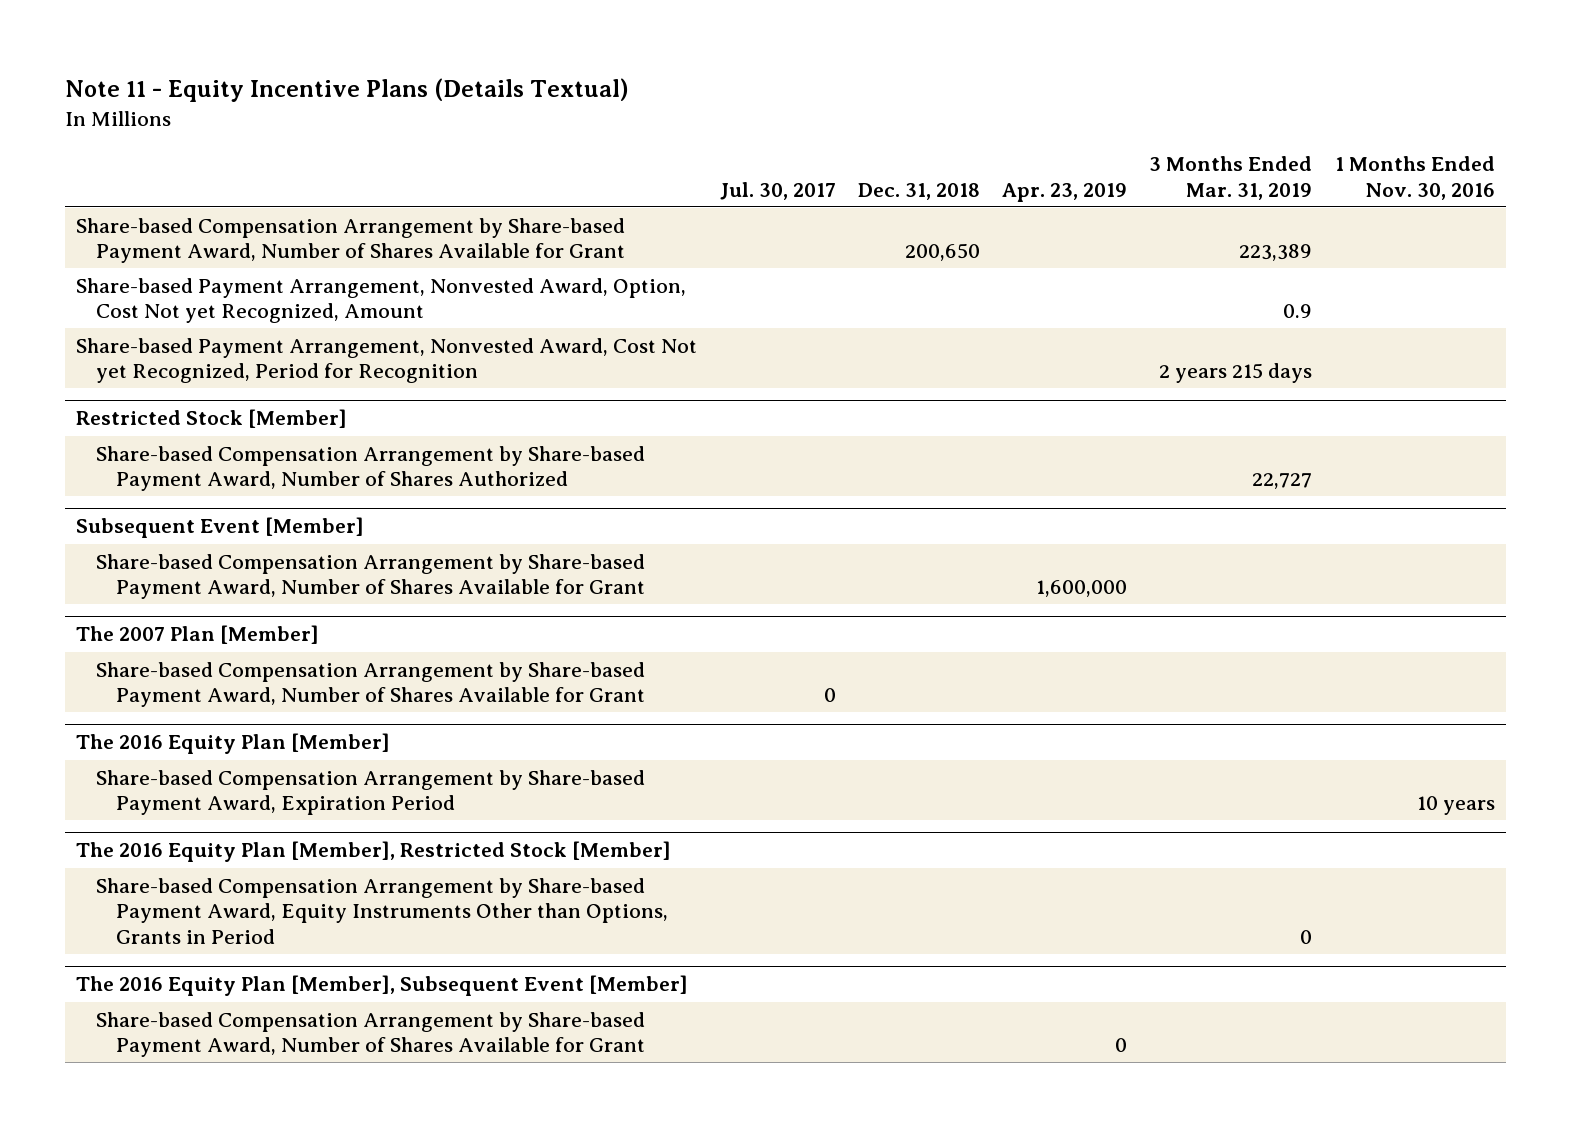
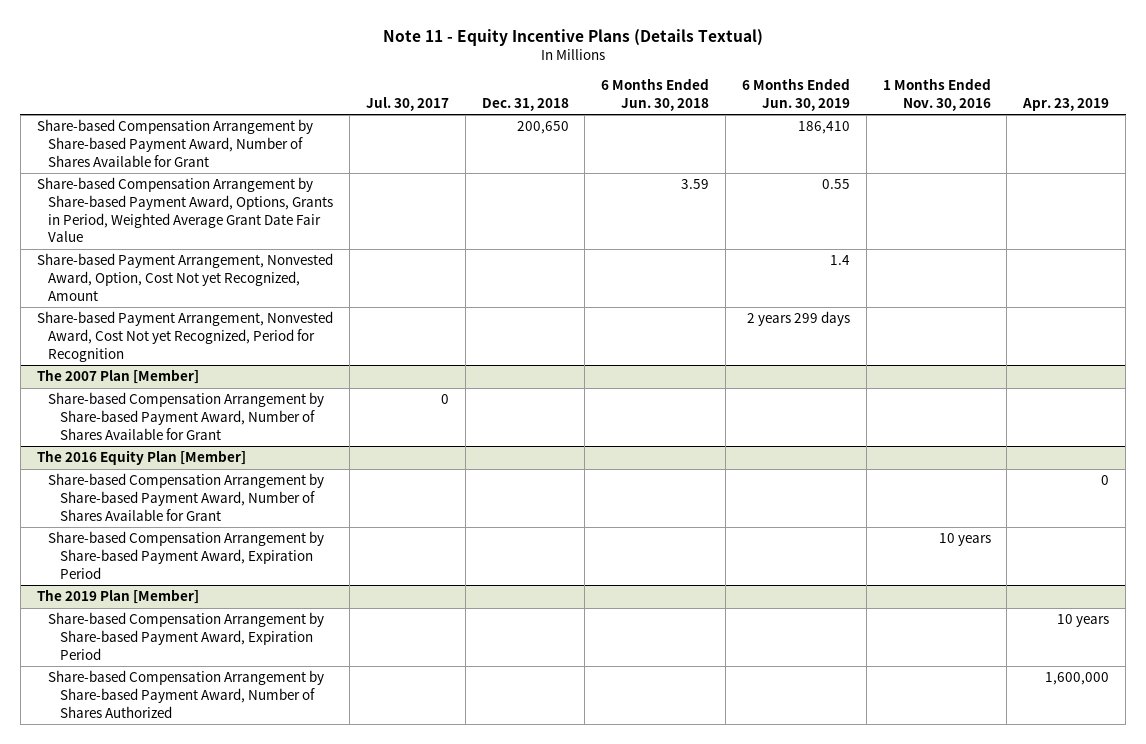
[1149,156,1313,200] 3 Months Ended Mar. 31, 2019 -> none
none -> [601,77,710,111] 6 Months Ended Jun. 30, 2018
none -> [741,77,850,111] 6 Months Ended Jun. 30, 2019
none -> [36,177,334,243] Share-based Compensation Arrangement by Share-based Payment Award, Options, Grants in Period, Weighted Average Grant Date Fair Value
[76,409,348,429] Restricted Stock [Member] -> none
[95,445,645,492] Share-based Compensation Arrangement by Share-based Payment Award, Number of Shares Authorized -> none
[76,517,365,539] Subsequent Event [Member] -> none
[95,553,645,600] Share-based Compensation Arrangement by Share-based Payment Award, Number of Shares Available for Grant -> none
none -> [48,473,325,521] Share-based Compensation Arrangement by Share-based Payment Award, Number of Shares Available for Grant
[76,841,672,863] The 2016 Equity Plan [Member], Restricted Stock [Member] -> none
[95,877,668,944] Share-based Compensation Arrangement by Share-based Payment Award, Equity Instruments Other than Options, Grants in Period -> none
[76,975,689,997] The 2016 Equity Plan [Member], Subsequent Event [Member] -> none
[95,1011,645,1058] Share-based Compensation Arrangement by Share-based Payment Award, Number of Shares Available for Grant -> none
none -> [36,589,199,605] The 2019 Plan [Member]
none -> [48,612,325,660] Share-based Compensation Arrangement by Share-based Payment Award, Expiration Period
none -> [48,670,325,718] Share-based Compensation Arrangement by Share-based Payment Award, Number of Shares Authorized

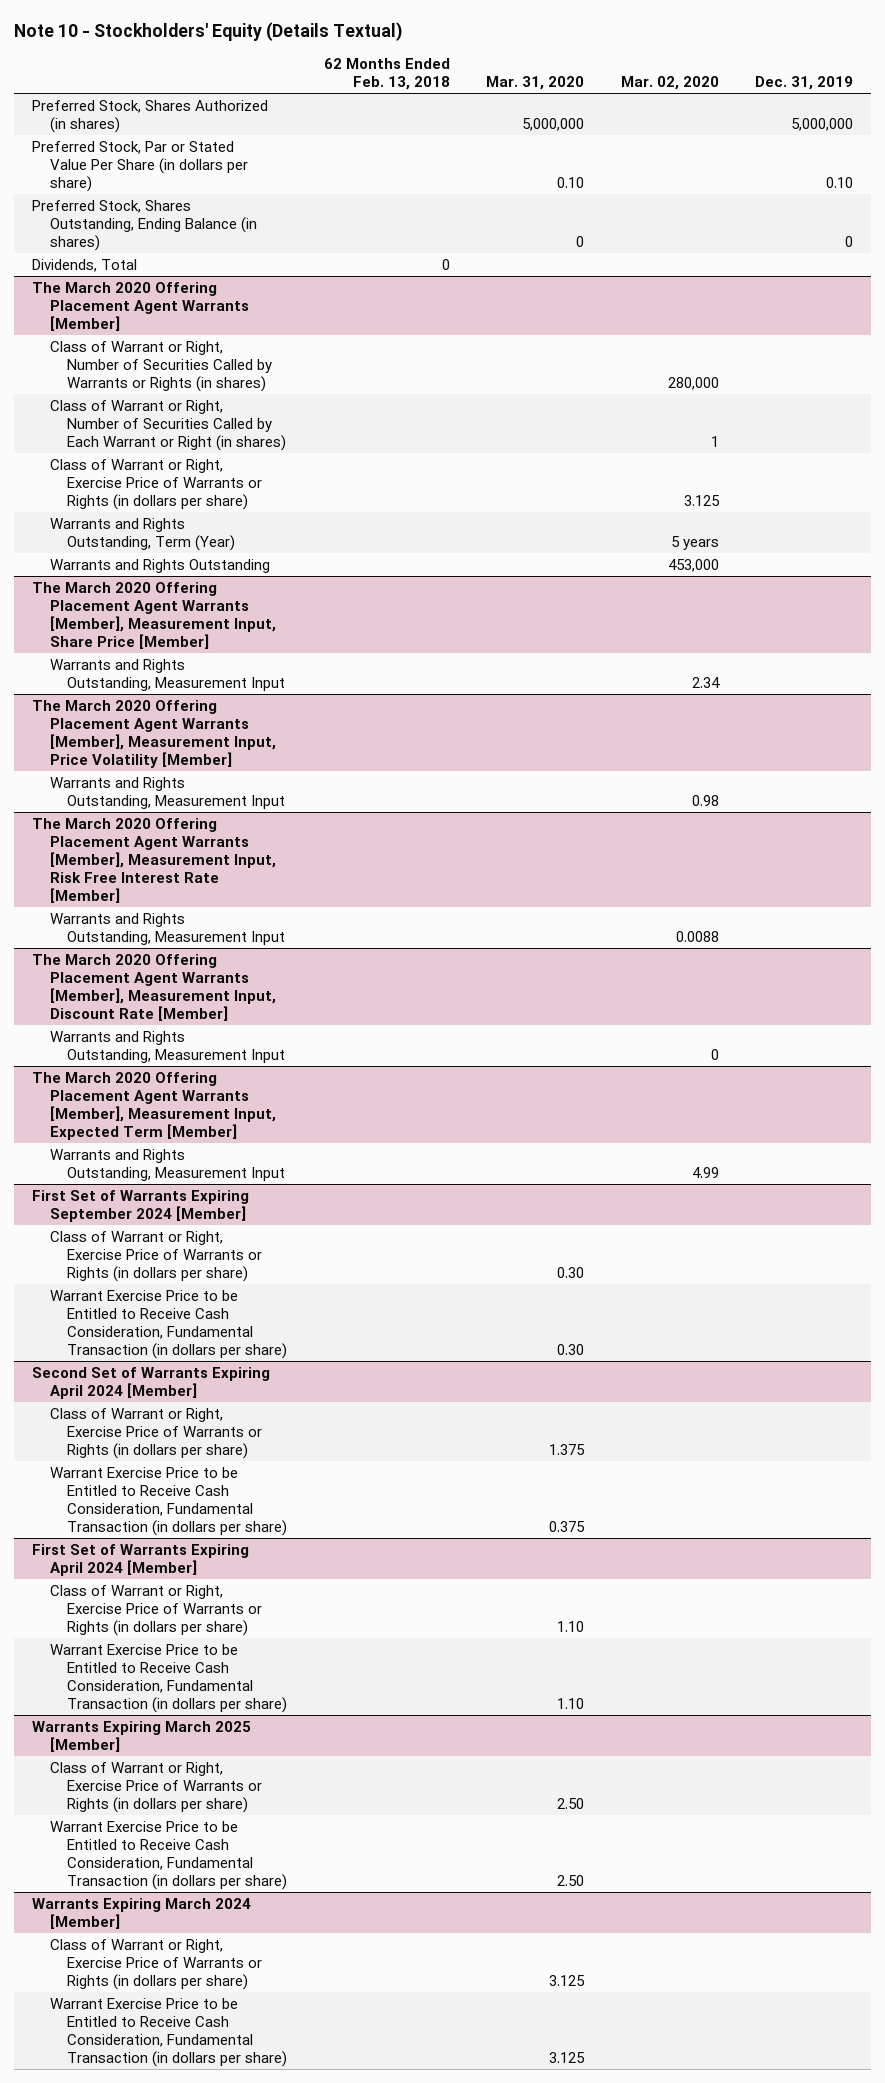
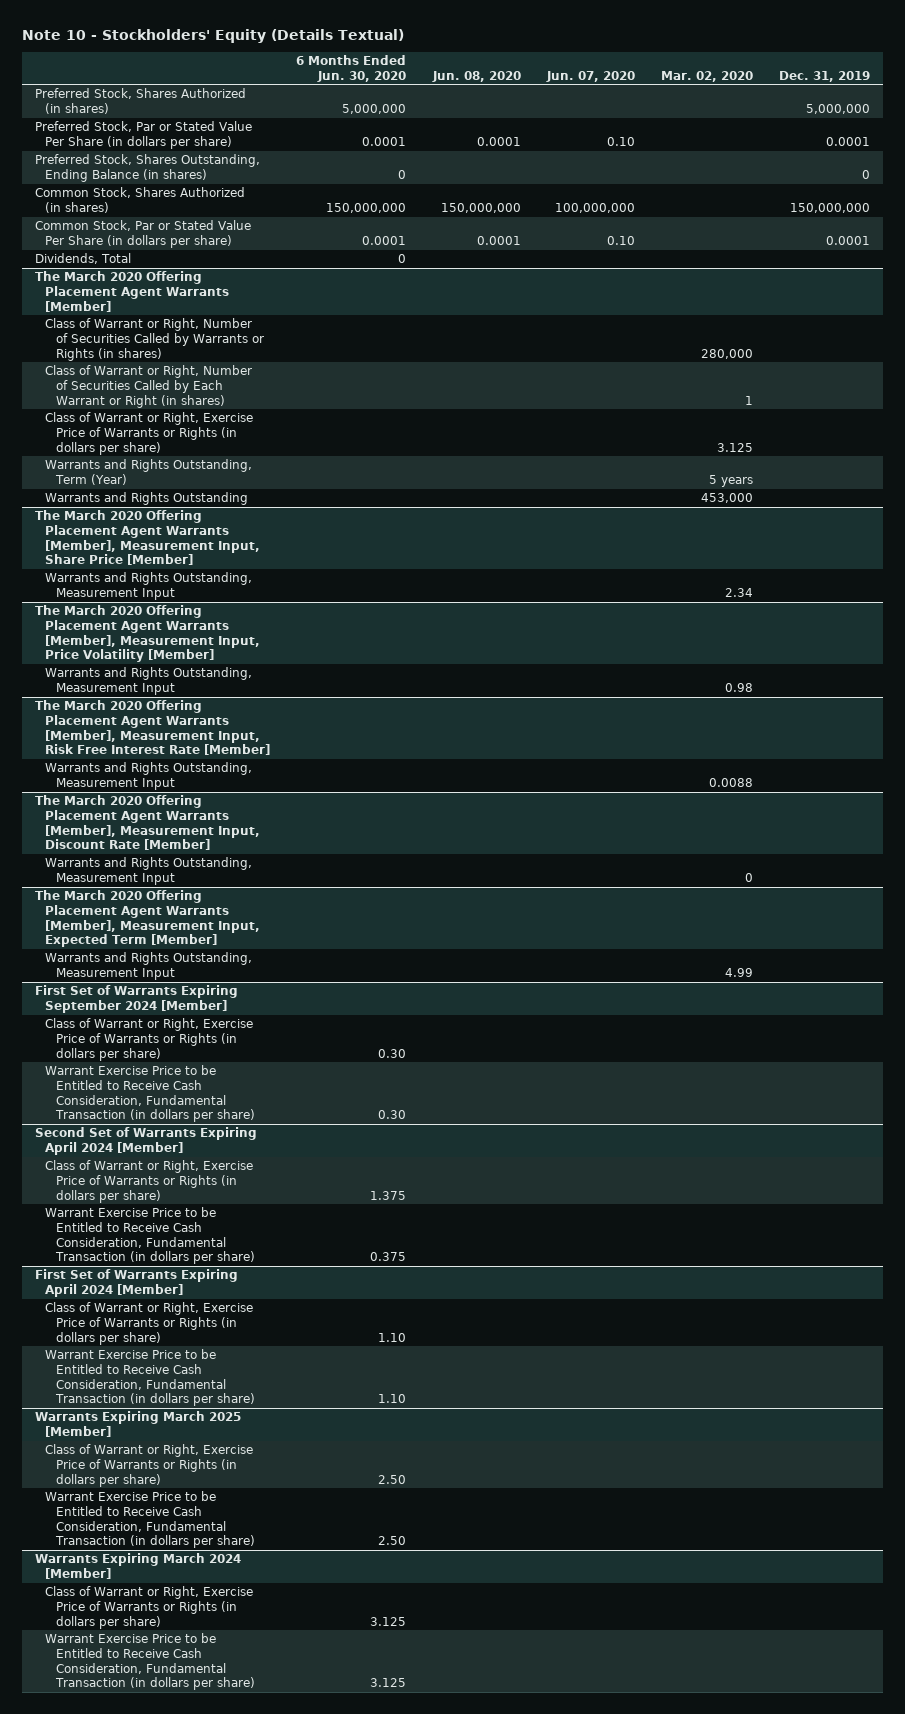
[323,58,450,91] 62 Months Ended Feb. 13, 2018 -> none
[486,76,585,91] Mar. 31, 2020 -> none
none -> [296,54,407,82] 6 Months Ended Jun. 30, 2020
none -> [431,70,521,82] Jun. 08, 2020
none -> [545,70,635,82] Jun. 07, 2020
[826,176,854,188] 0.10 -> [825,136,870,146] 0.0001
none -> [35,187,246,213] Common Stock, Shares Authorized (in shares)
none -> [35,220,252,248] Common Stock, Par or Stated Value Per Share (in dollars per share)

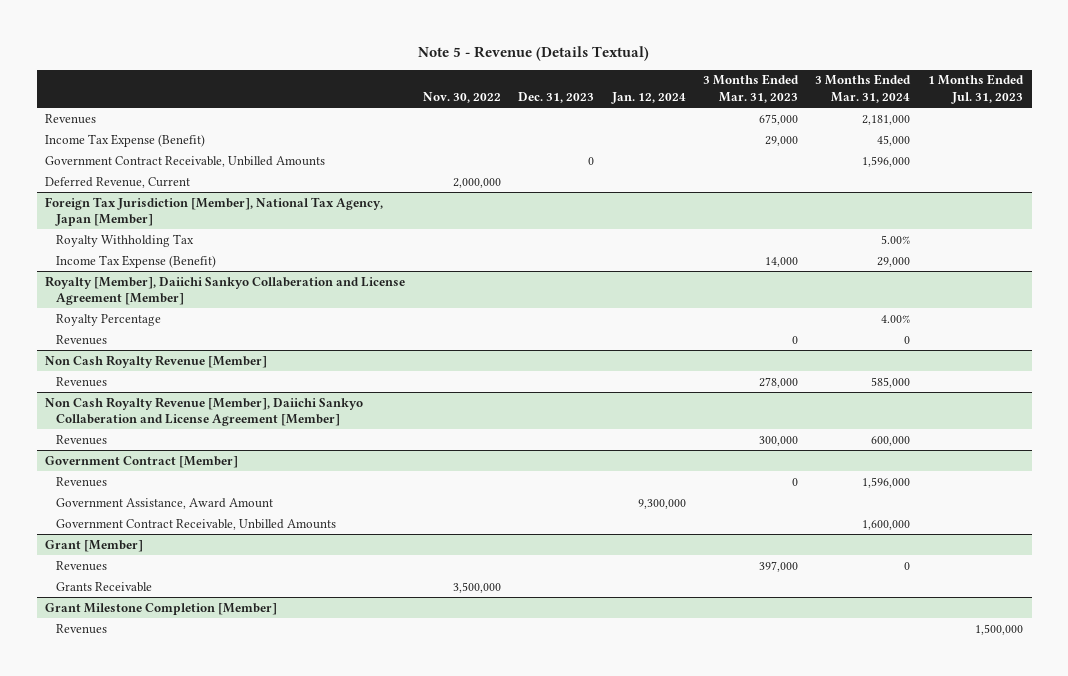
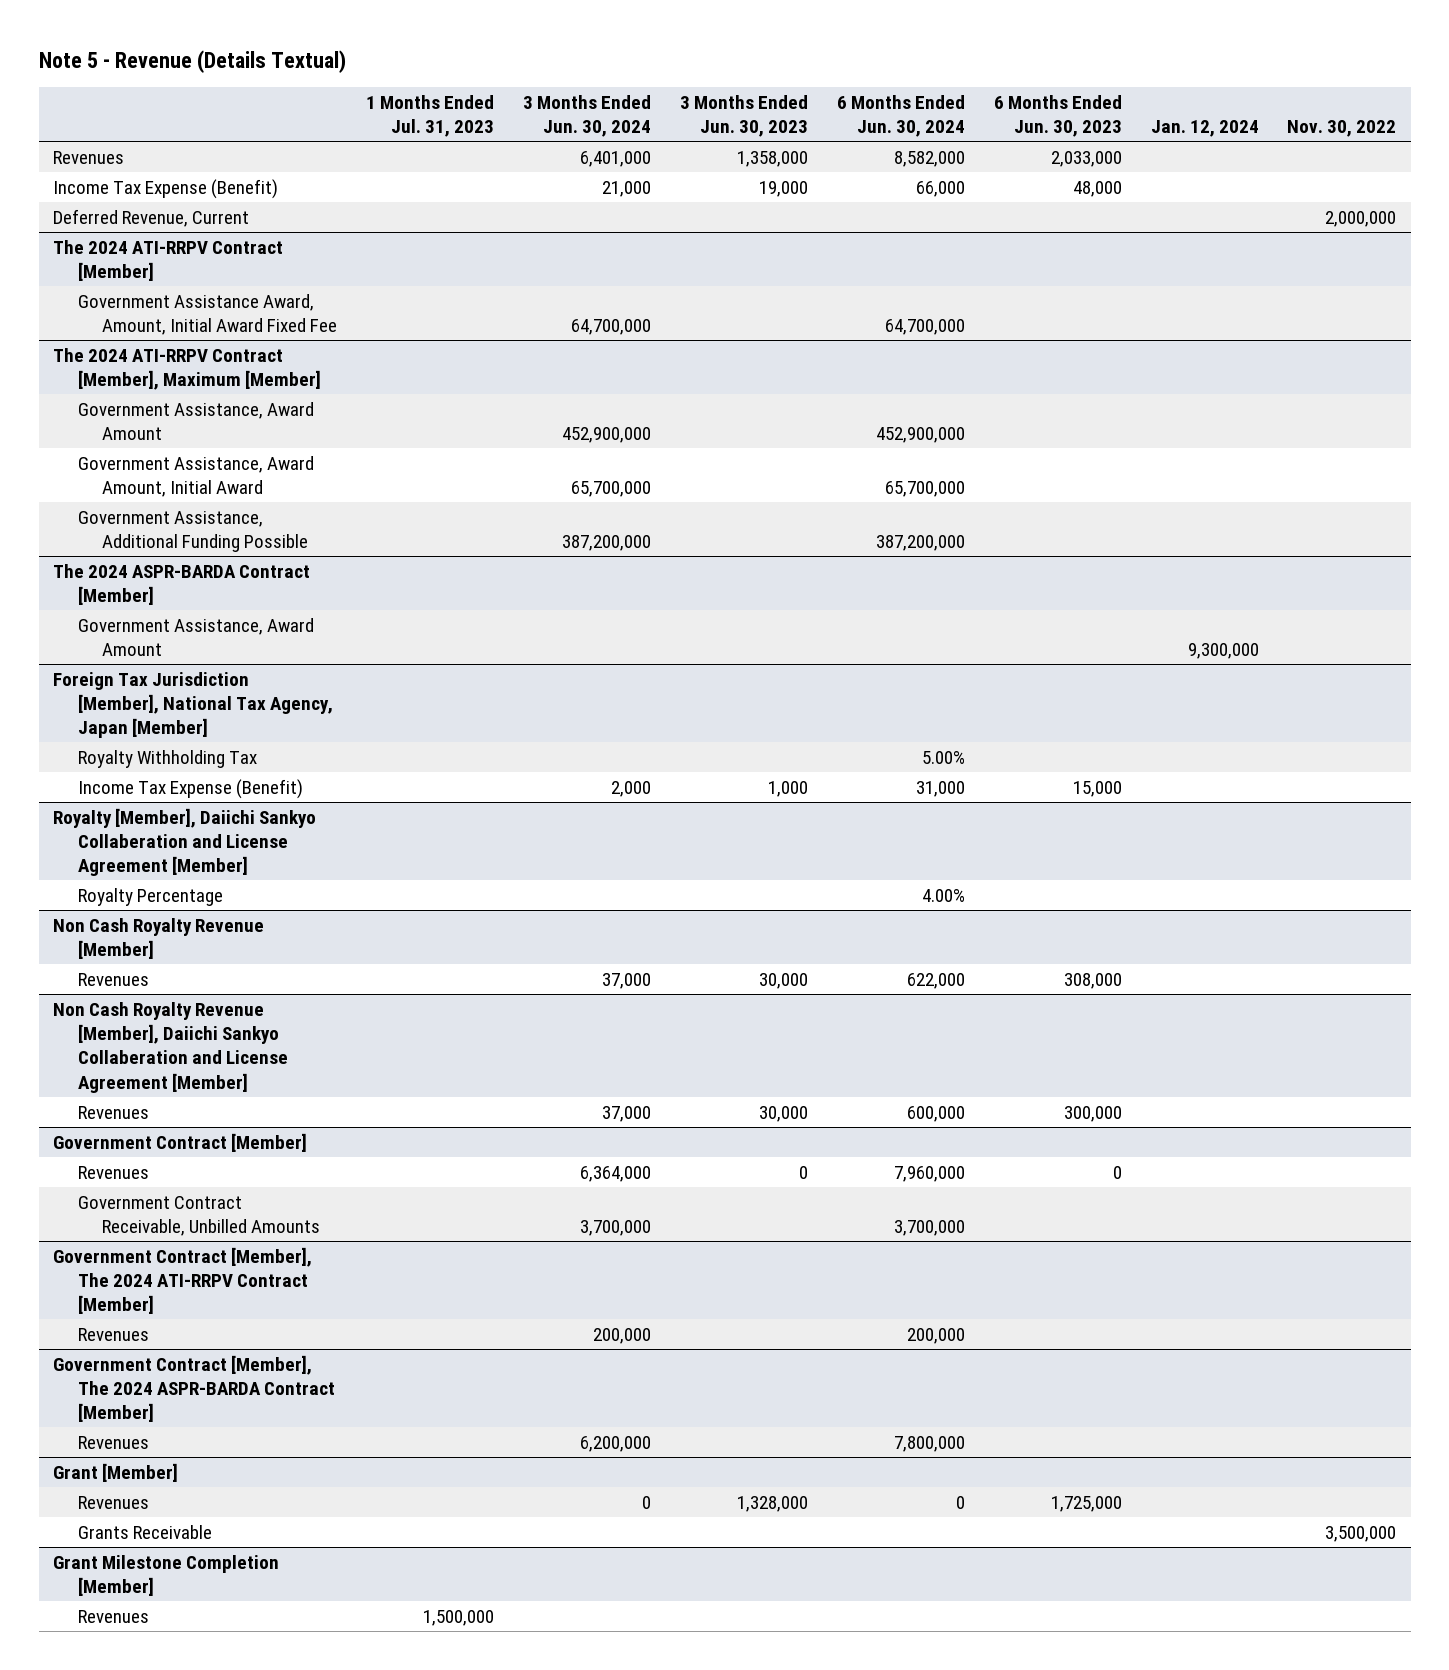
[518,91,595,103] Dec. 31, 2023 -> none
[703,74,800,103] 3 Months Ended Mar. 31, 2023 -> none
[815,74,912,103] 3 Months Ended Mar. 31, 2024 -> none
none -> [522,94,651,137] 3 Months Ended Jun. 30, 2024
none -> [679,94,808,137] 3 Months Ended Jun. 30, 2023
none -> [836,94,965,137] 6 Months Ended Jun. 30, 2024
none -> [993,94,1122,137] 6 Months Ended Jun. 30, 2023
[45,155,326,167] Government Contract Receivable, Unbilled Amounts -> none
none -> [53,239,284,281] The 2024 ATI-RRPV Contract [Member]
none -> [77,293,338,335] Government Assistance Award, Amount, Initial Award Fixed Fee
none -> [53,347,321,390] The 2024 ATI-RRPV Contract [Member], Maximum [Member]
none -> [77,401,314,440] Government Assistance, Award Amount
none -> [77,455,314,497] Government Assistance, Award Amount, Initial Award
none -> [77,510,309,552] Government Assistance, Additional Funding Possible
none -> [53,563,311,605] The 2024 ASPR-BARDA Contract [Member]
none -> [77,617,314,656] Government Assistance, Award Amount
[56,334,108,345] Revenues -> none
[56,497,274,509] Government Assistance, Award Amount -> none
none -> [53,1246,313,1315] Government Contract [Member], The 2024 ATI-RRPV Contract [Member]
none -> [77,1327,149,1341] Revenues
none -> [53,1354,335,1423] Government Contract [Member], The 2024 ASPR-BARDA Contract [Member]
none -> [77,1435,149,1449] Revenues

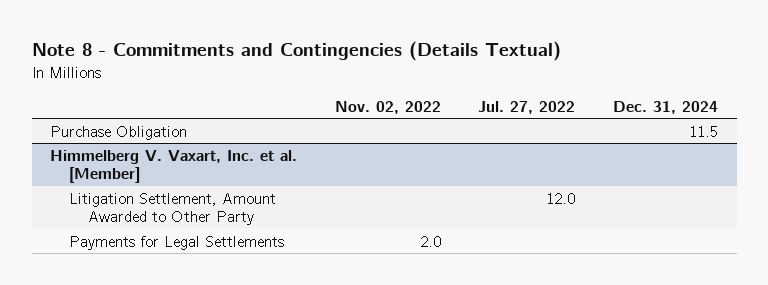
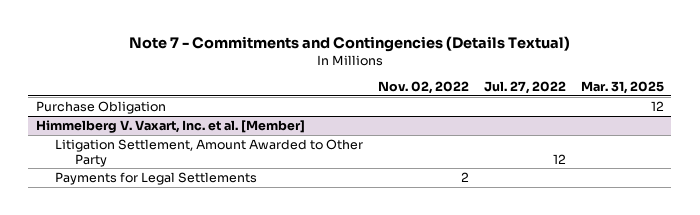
[31,41,561,62] Note 8 - Commitments and Contingencies (Details Textual) -> [128,35,570,52] Note 7 - Commitments and Contingencies (Details Textual)
[613,100,719,114] Dec. 31, 2024 -> none
none -> [580,81,664,95] Mar. 31, 2025
[546,192,576,204] 12.0 -> [552,153,566,164] 12
[419,235,441,247] 2.0 -> [461,171,470,182] 2

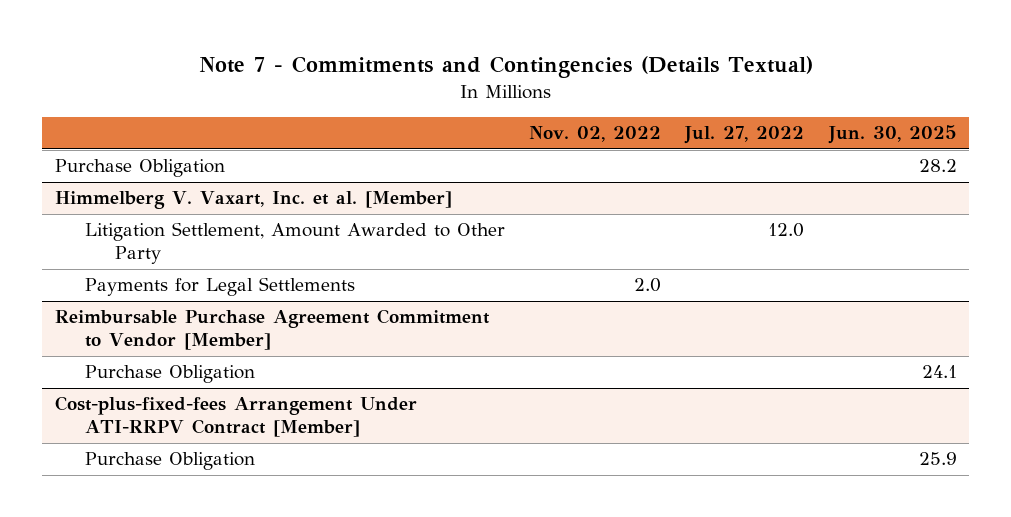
[580,81,664,95] Mar. 31, 2025 -> none
none -> [827,125,957,145] Jun. 30, 2025
[552,153,566,164] 12 -> [768,223,805,238] 12.0
[461,171,470,182] 2 -> [633,278,661,293] 2.0
none -> [54,309,490,351] Reimbursable Purchase Agreement Commitment to Vendor [Member]
none -> [84,365,255,384] Purchase Obligation
none -> [54,396,417,438] Cost-plus-fixed-fees Arrangement Under ATI-RRPV Contract [Member]
none -> [84,452,255,471] Purchase Obligation

